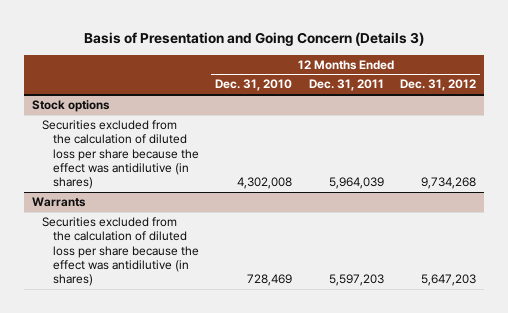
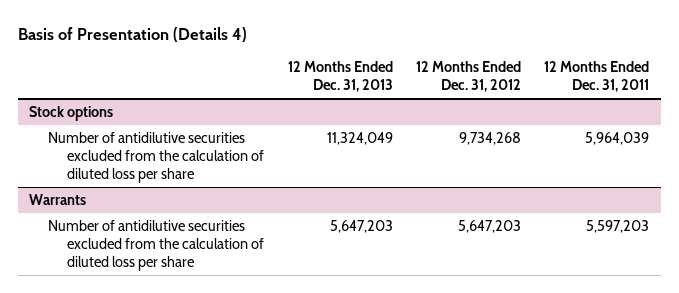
[83,31,424,46] Basis of Presentation and Going Concern (Details 3) -> [17,26,247,42] Basis of Presentation (Details 4)
[215,79,293,92] Dec. 31, 2010 -> none
none -> [287,61,393,93] 12 Months Ended Dec. 31, 2013
[42,120,199,190] Securities excluded from the calculation of diluted loss per share because the effect was antidilutive (in shares) -> [48,132,265,183] Number of antidilutive securities excluded from the calculation of diluted loss per share
[42,217,199,287] Securities excluded from the calculation of diluted loss per share because the effect was antidilutive (in shares) -> [48,220,265,271] Number of antidilutive securities excluded from the calculation of diluted loss per share

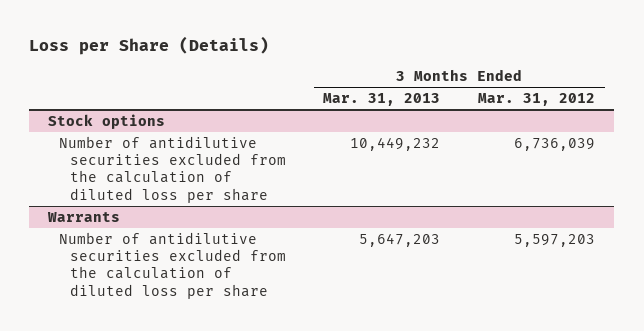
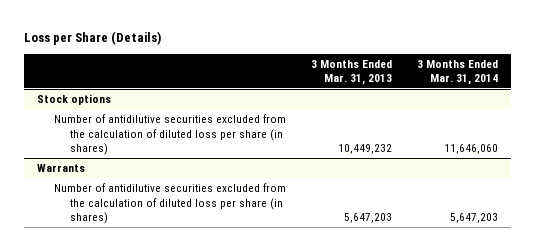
[478,92,596,106] Mar. 31, 2012 -> none
none -> [417,59,499,86] 3 Months Ended Mar. 31, 2014
[58,135,286,203] Number of antidilutive securities excluded from the calculation of diluted loss per share -> [53,113,286,156] Number of antidilutive securities excluded from the calculation of diluted loss per share (in shares)
[58,231,286,299] Number of antidilutive securities excluded from the calculation of diluted loss per share -> [53,182,286,225] Number of antidilutive securities excluded from the calculation of diluted loss per share (in shares)

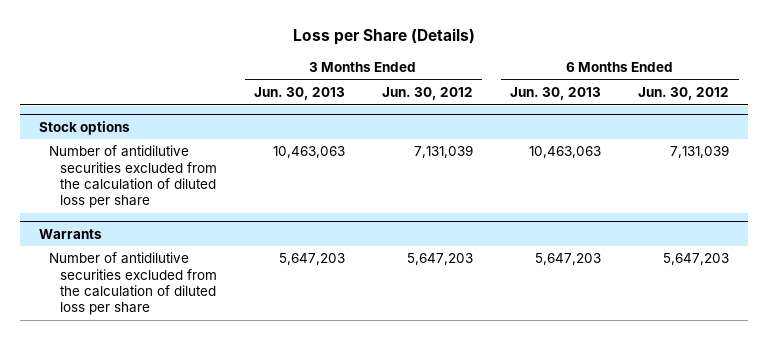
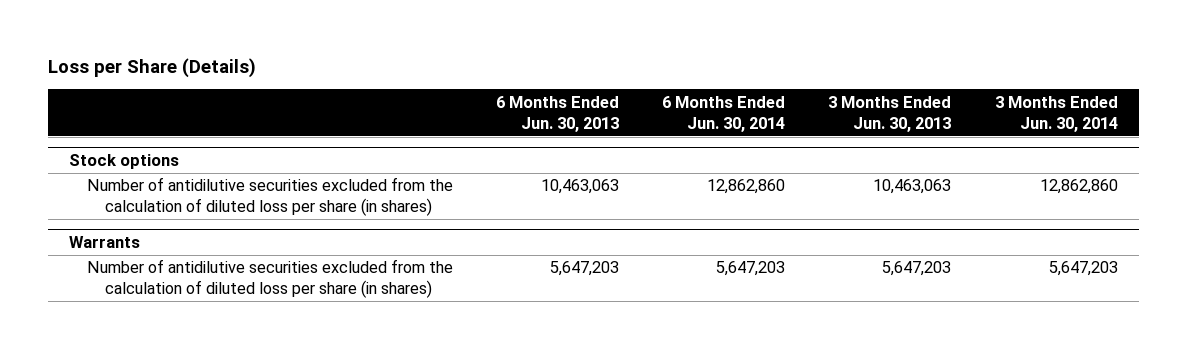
[381,87,473,101] Jun. 30, 2012 -> none
[638,87,730,101] Jun. 30, 2012 -> none
none -> [662,95,786,132] 6 Months Ended Jun. 30, 2014
none -> [994,95,1118,132] 3 Months Ended Jun. 30, 2014
[49,145,217,209] Number of antidilutive securities excluded from the calculation of diluted loss per share -> [87,177,454,217] Number of antidilutive securities excluded from the calculation of diluted loss per share (in shares)
[49,252,217,316] Number of antidilutive securities excluded from the calculation of diluted loss per share -> [87,259,454,299] Number of antidilutive securities excluded from the calculation of diluted loss per share (in shares)

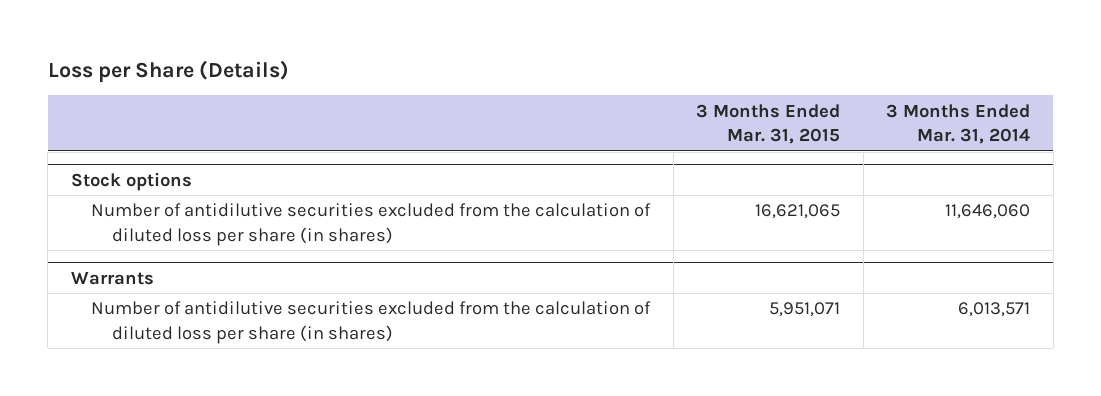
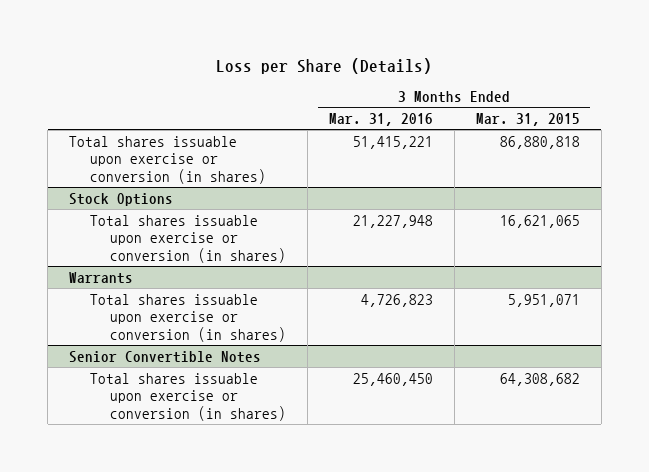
[886,103,1031,145] 3 Months Ended Mar. 31, 2014 -> none
none -> [328,112,433,126] Mar. 31, 2016
none -> [69,135,266,184] Total shares issuable upon exercise or conversion (in shares)
[70,171,192,191] Stock options -> [69,192,174,206] Stock Options
[91,203,652,246] Number of antidilutive securities excluded from the calculation of diluted loss per share (in shares) -> [89,214,286,263] Total shares issuable upon exercise or conversion (in shares)
[91,301,652,344] Number of antidilutive securities excluded from the calculation of diluted loss per share (in shares) -> [89,293,286,342] Total shares issuable upon exercise or conversion (in shares)
none -> [69,350,262,363] Senior Convertible Notes
none -> [89,372,286,421] Total shares issuable upon exercise or conversion (in shares)

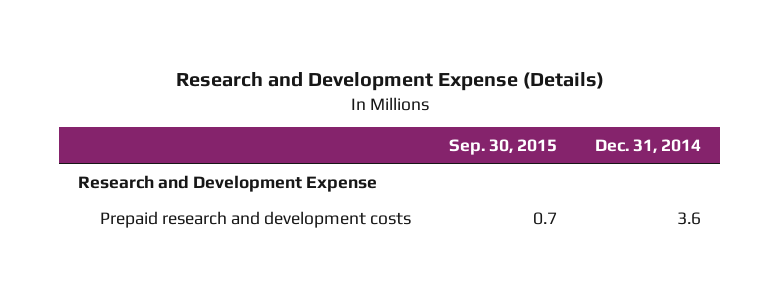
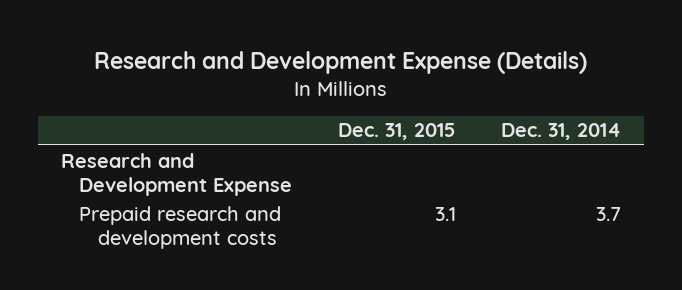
[448,138,557,155] Sep. 30, 2015 -> none
none -> [337,123,456,141] Dec. 31, 2015
[676,211,701,225] 3.6 -> [596,206,622,221] 3.7

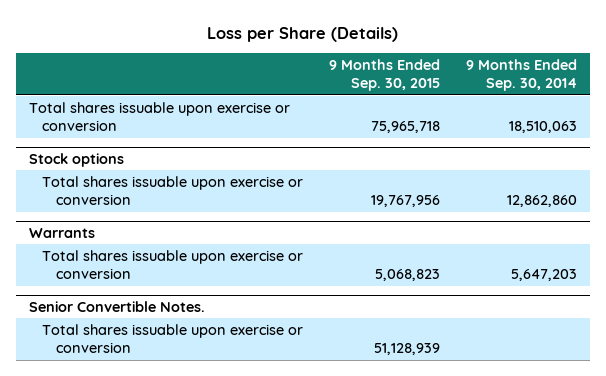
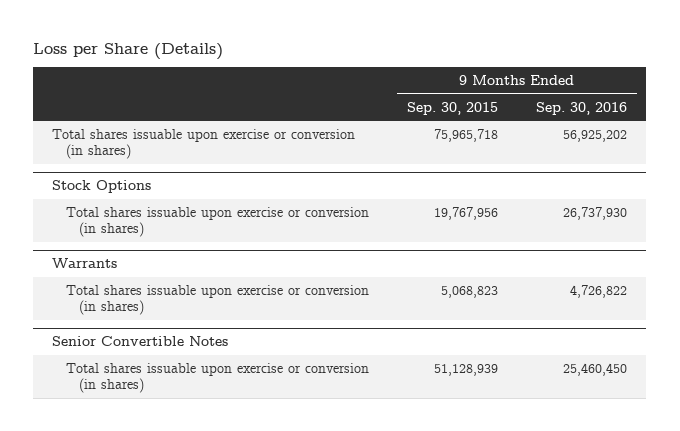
[465,58,577,92] 9 Months Ended Sep. 30, 2014 -> none
none -> [536,101,628,115] Sep. 30, 2016
[28,101,290,132] Total shares issuable upon exercise or conversion -> [52,128,356,160] Total shares issuable upon exercise or conversion (in shares)
[28,153,124,168] Stock options -> [52,180,152,194] Stock Options
[42,175,304,206] Total shares issuable upon exercise or conversion -> [65,206,369,238] Total shares issuable upon exercise or conversion (in shares)
[42,249,304,280] Total shares issuable upon exercise or conversion -> [65,284,369,316] Total shares issuable upon exercise or conversion (in shares)
[28,301,205,313] Senior Convertible Notes. -> [52,336,229,347] Senior Convertible Notes
[42,323,304,354] Total shares issuable upon exercise or conversion -> [65,362,369,394] Total shares issuable upon exercise or conversion (in shares)

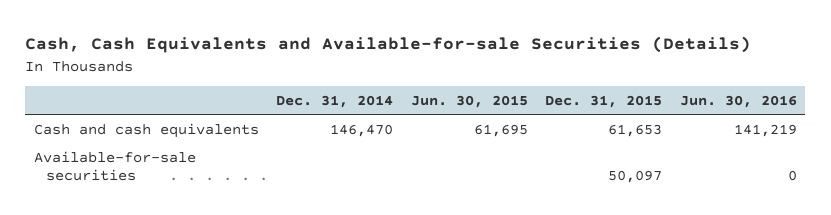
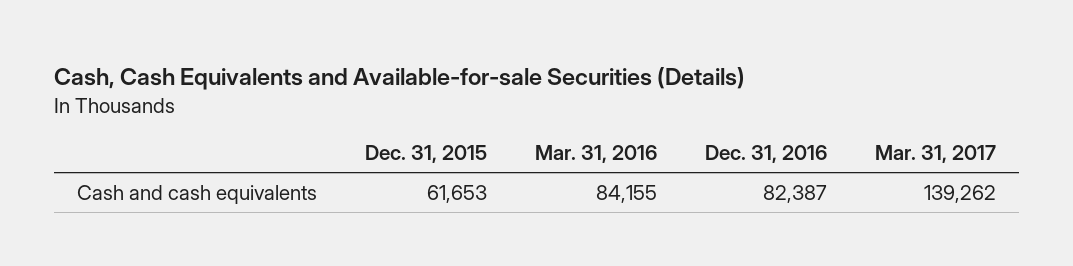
[276,94,394,108] Dec. 31, 2014 -> none
[410,94,528,108] Jun. 30, 2015 -> none
[679,94,797,108] Jun. 30, 2016 -> none
none -> [535,145,658,164] Mar. 31, 2016
none -> [704,145,827,164] Dec. 31, 2016
none -> [874,145,996,164] Mar. 31, 2017
[34,150,197,182] Available-for-sale securities -> none

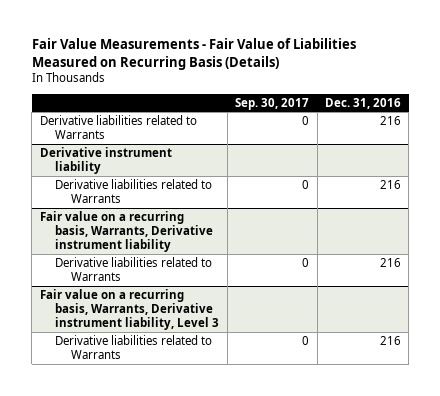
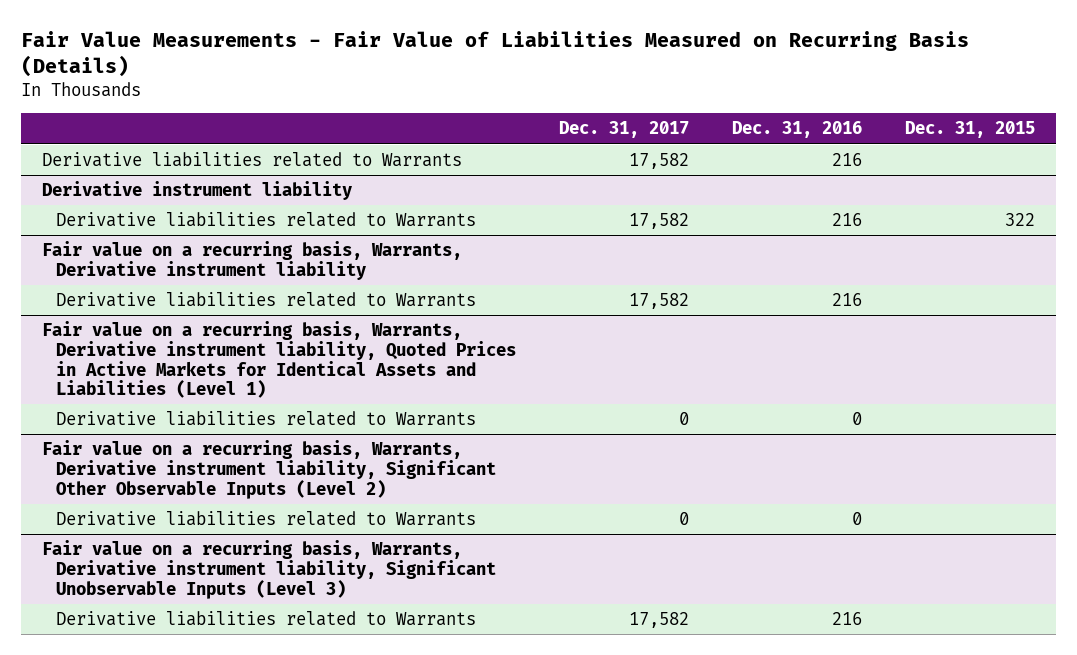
[235,97,310,110] Sep. 30, 2017 -> none
none -> [559,121,690,139] Dec. 31, 2017
none -> [904,121,1035,139] Dec. 31, 2015
none -> [41,321,517,399] Fair value on a recurring basis, Warrants, Derivative instrument liability, Quoted Prices in Active Markets for Identical Assets and Liabilities (Level 1)
none -> [56,411,477,427] Derivative liabilities related to Warrants
none -> [41,440,497,499] Fair value on a recurring basis, Warrants, Derivative instrument liability, Significant Other Observable Inputs (Level 2)
none -> [56,511,477,527] Derivative liabilities related to Warrants
[39,288,220,331] Fair value on a recurring basis, Warrants, Derivative instrument liability, Level 3 -> [41,540,497,599] Fair value on a recurring basis, Warrants, Derivative instrument liability, Significant Unobservable Inputs (Level 3)

